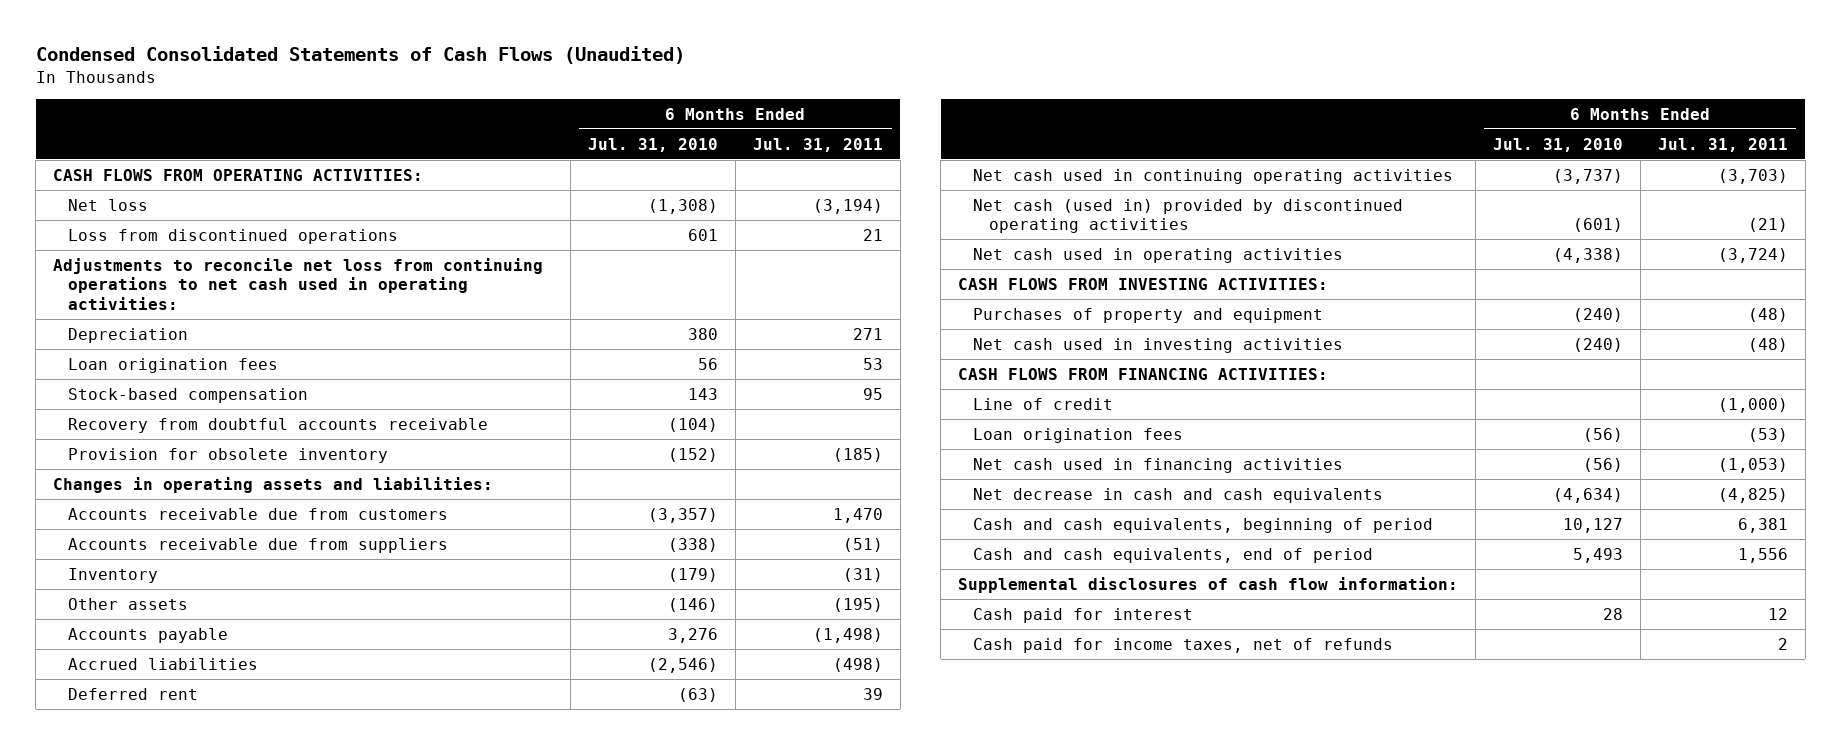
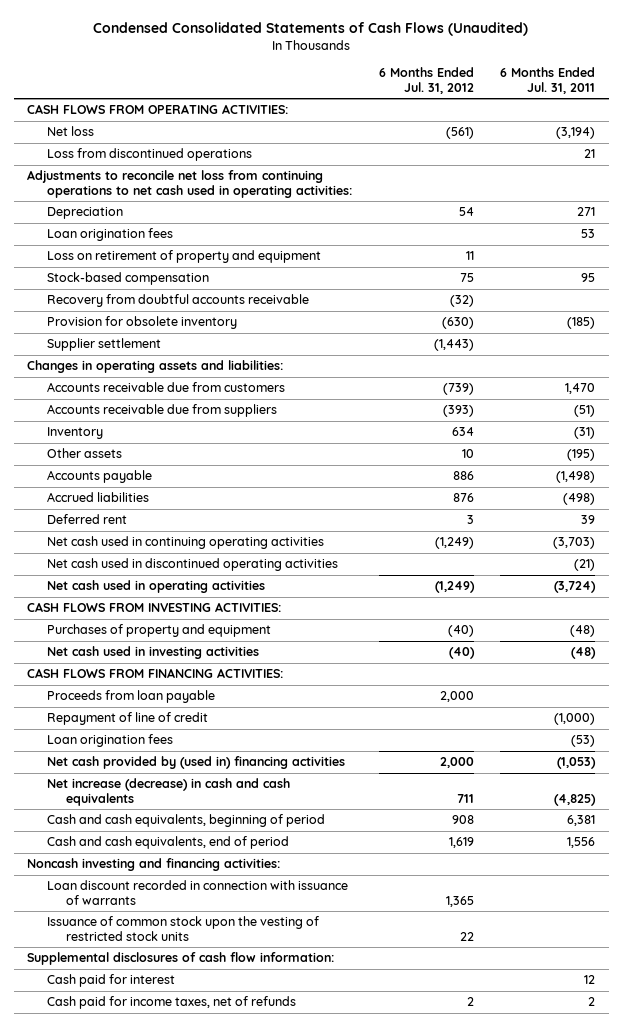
[588,137,719,152] Jul. 31, 2010 -> none
none -> [378,67,474,94] 6 Months Ended Jul. 31, 2012
none -> [46,250,321,264] Loss on retirement of property and equipment
none -> [46,338,161,352] Supplier settlement
[973,198,1404,234] Net cash (used in) provided by discontinued operating activities -> [46,558,338,572] Net cash used in discontinued operating activities
none -> [46,690,215,704] Proceeds from loan payable
[973,397,1114,410] Line of credit -> [46,712,208,726] Repayment of line of credit
[973,457,1344,473] Net cash used in financing activities -> [46,756,345,770] Net cash provided by (used in) financing activities
[973,487,1384,503] Net decrease in cash and cash equivalents -> [46,778,290,806] Net increase (decrease) in cash and cash equivalents
none -> [27,858,281,872] Noncash investing and financing activities:
none -> [46,880,348,905] Loan discount recorded in connection with issuance of warrants
none -> [46,916,319,941] Issuance of common stock upon the vesting of restricted stock units

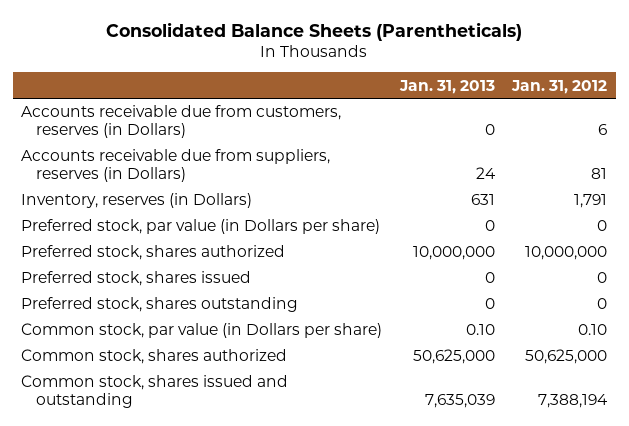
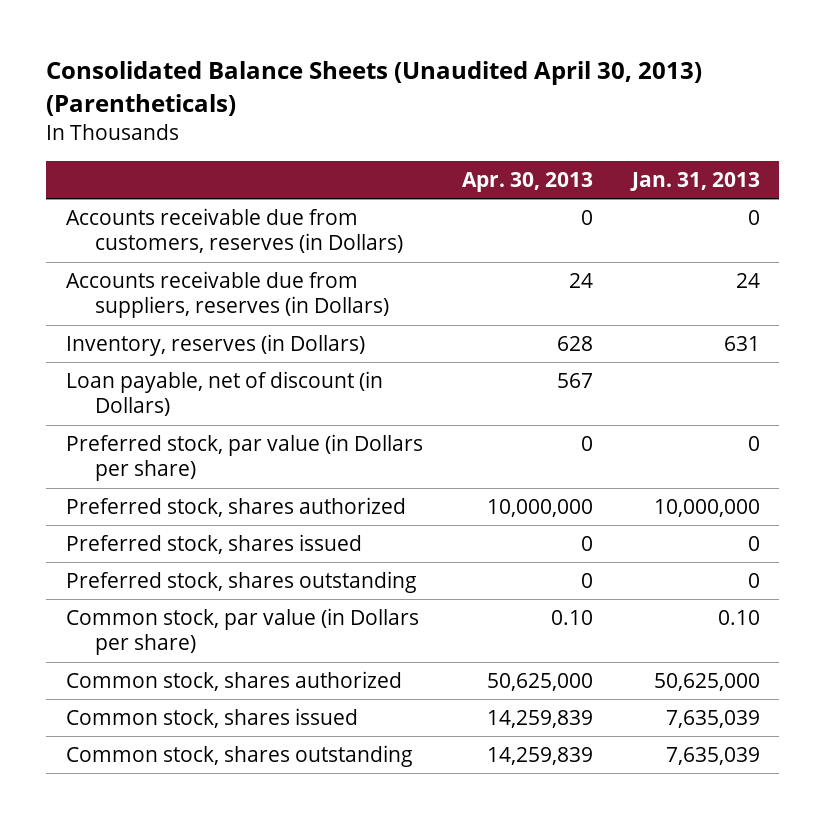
[106,21,523,41] Consolidated Balance Sheets (Parentheticals) -> [46,60,703,116] Consolidated Balance Sheets (Unaudited April 30, 2013) (Parentheticals)
[511,79,608,94] Jan. 31, 2012 -> none
none -> [461,172,593,193] Apr. 30, 2013
none -> [65,371,383,417] Loan payable, net of discount (in Dollars)
[21,375,289,409] Common stock, shares issued and outstanding -> [65,708,358,729] Common stock, shares issued
none -> [65,745,413,768] Common stock, shares outstanding

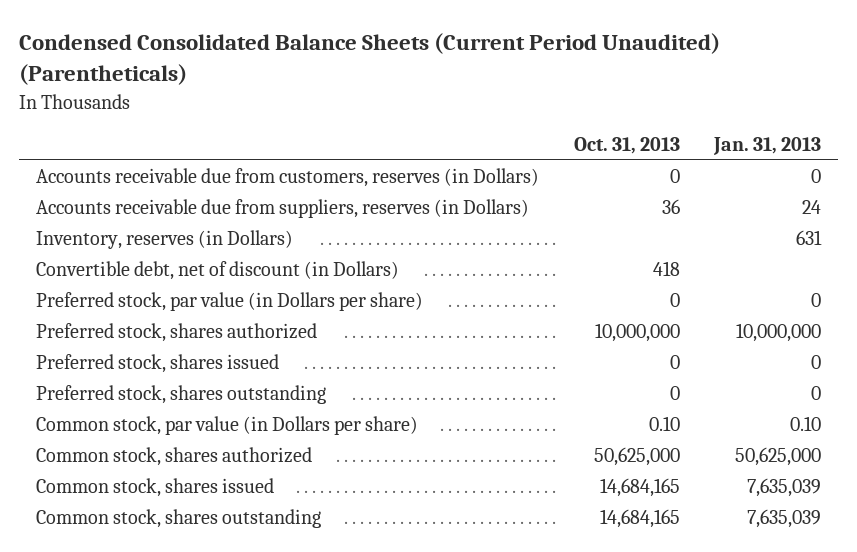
[46,60,703,116] Consolidated Balance Sheets (Unaudited April 30, 2013) (Parentheticals) -> [19,33,721,86] Condensed Consolidated Balance Sheets (Current Period Unaudited) (Parentheticals)
[461,172,593,193] Apr. 30, 2013 -> none
none -> [573,136,680,154] Oct. 31, 2013
[65,371,383,417] Loan payable, net of discount (in Dollars) -> [36,261,400,281] Convertible debt, net of discount (in Dollars)

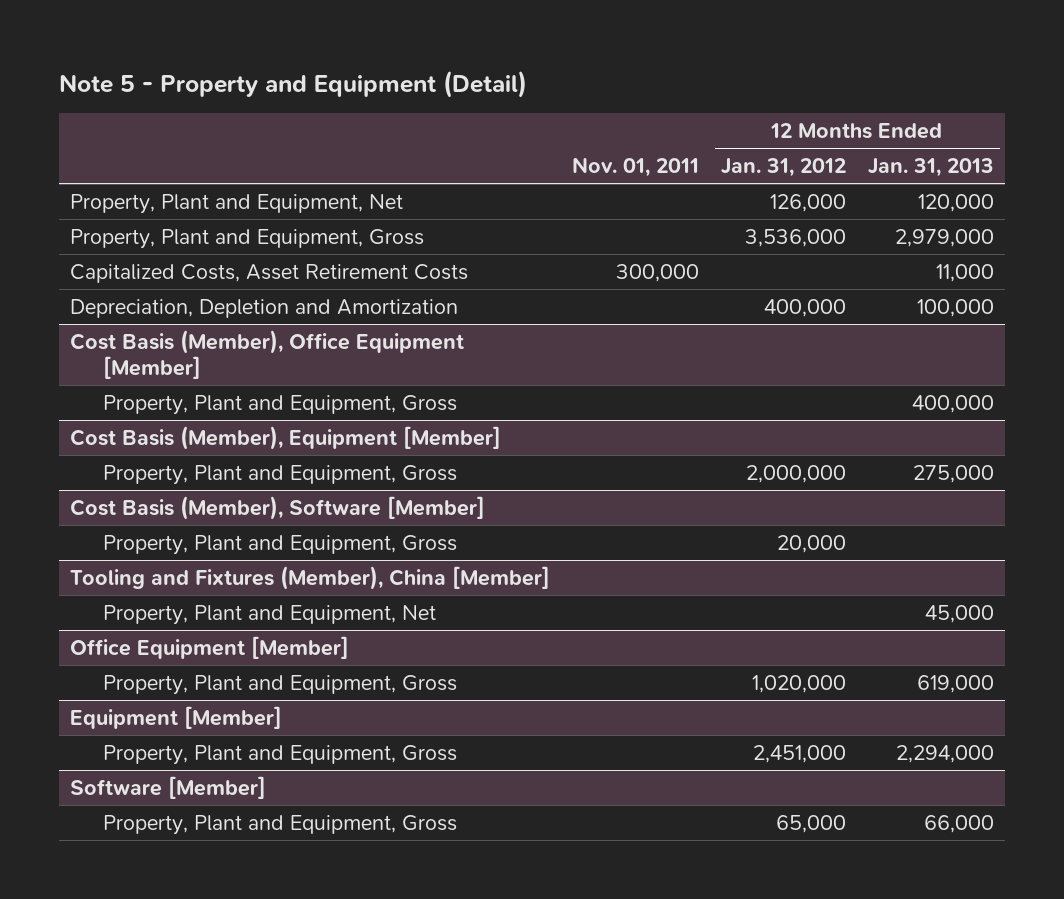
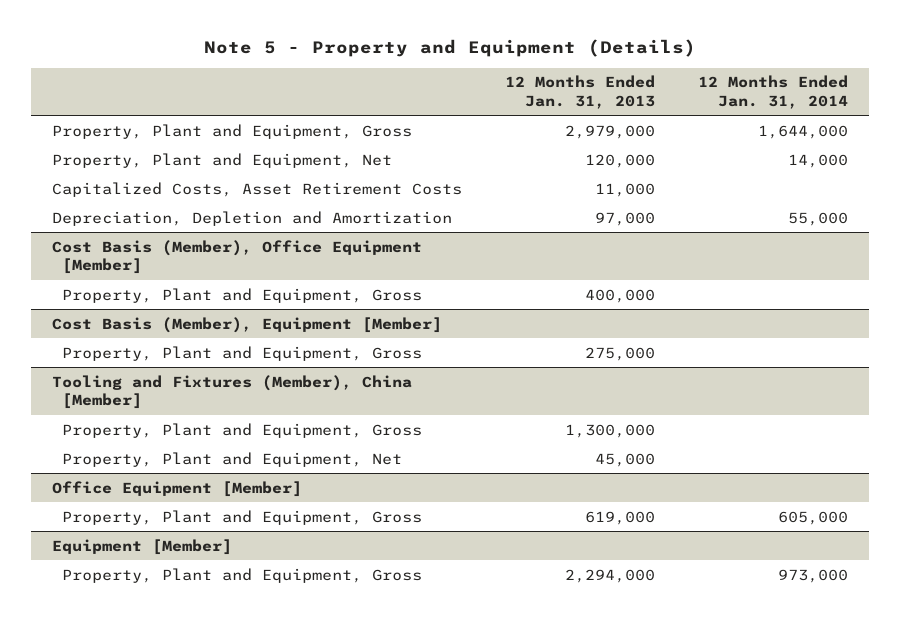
[58,69,527,98] Note 5 - Property and Equipment (Detail) -> [203,39,696,58] Note 5 - Property and Equipment (Details)
[571,156,699,177] Nov. 01, 2011 -> none
[720,157,846,177] Jan. 31, 2012 -> none
none -> [697,75,848,109] 12 Months Ended Jan. 31, 2014
[69,193,403,214] Property, Plant and Equipment, Net -> [52,152,393,168] Property, Plant and Equipment, Net
[917,298,995,317] 100,000 -> [594,211,655,226] 97,000
[69,495,485,520] Cost Basis (Member), Software [Member] -> none
[103,534,458,555] Property, Plant and Equipment, Gross -> none
none -> [62,422,423,438] Property, Plant and Equipment, Gross
[69,775,266,799] Software [Member] -> none
[103,814,458,835] Property, Plant and Equipment, Gross -> none

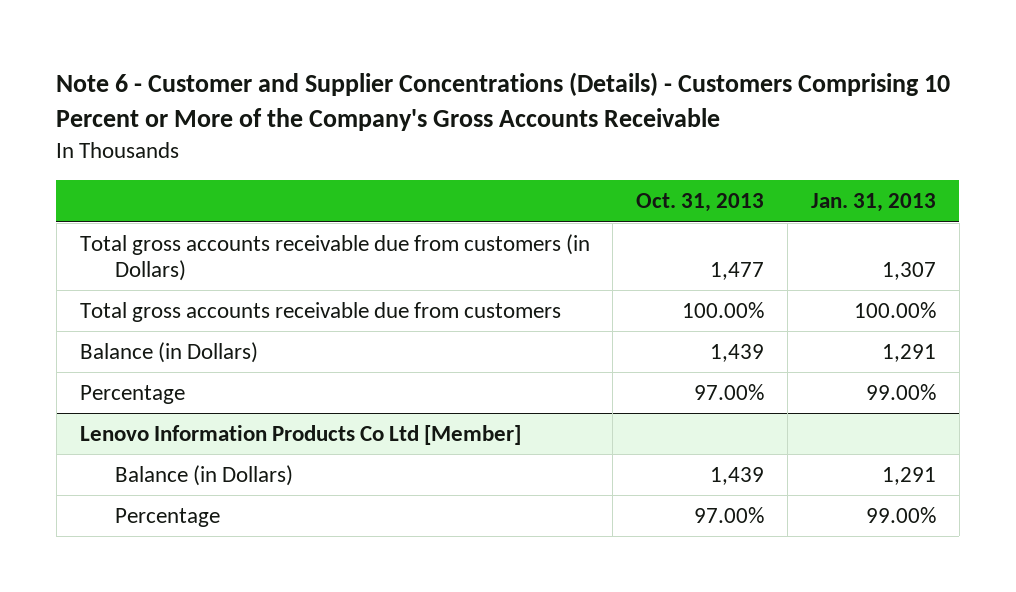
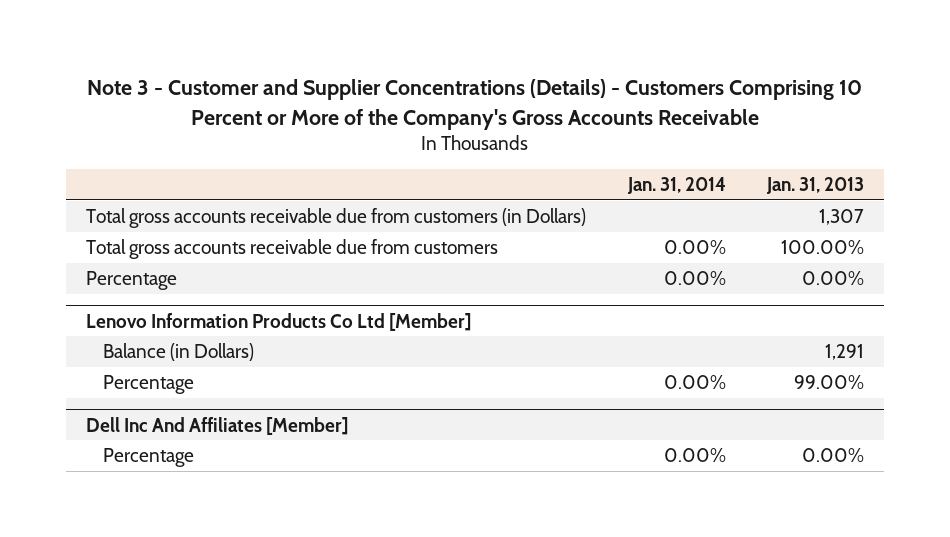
[56,71,951,132] Note 6 - Customer and Supplier Concentrations (Details) - Customers Comprising 10 Percent or More of the Company's Gross Accounts Receivable -> [87,79,863,130] Note 3 - Customer and Supplier Concentrations (Details) - Customers Comprising 10 Percent or More of the Company's Gross Accounts Receivable
[636,193,765,213] Oct. 31, 2013 -> none
none -> [626,176,726,194] Jan. 31, 2014
[79,341,258,363] Balance (in Dollars) -> none
[865,383,936,400] 99.00% -> [801,270,864,285] 0.00%
none -> [86,416,349,435] Dell Inc And Affiliates [Member]
none -> [102,447,194,467] Percentage

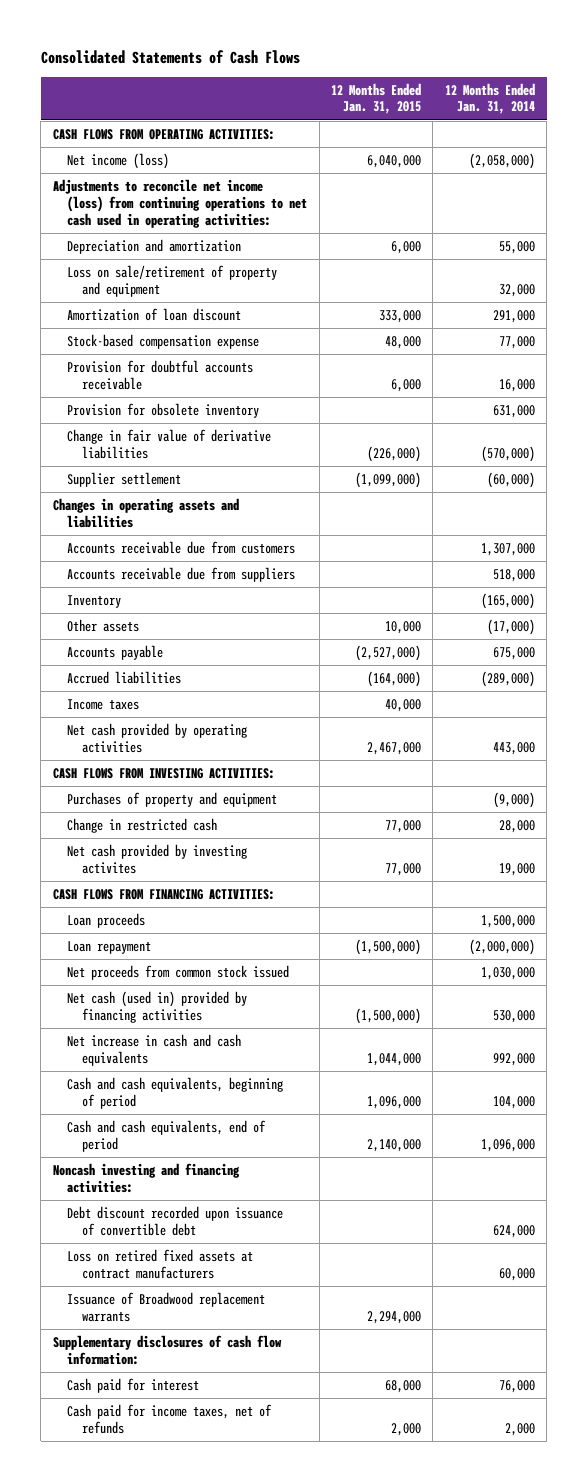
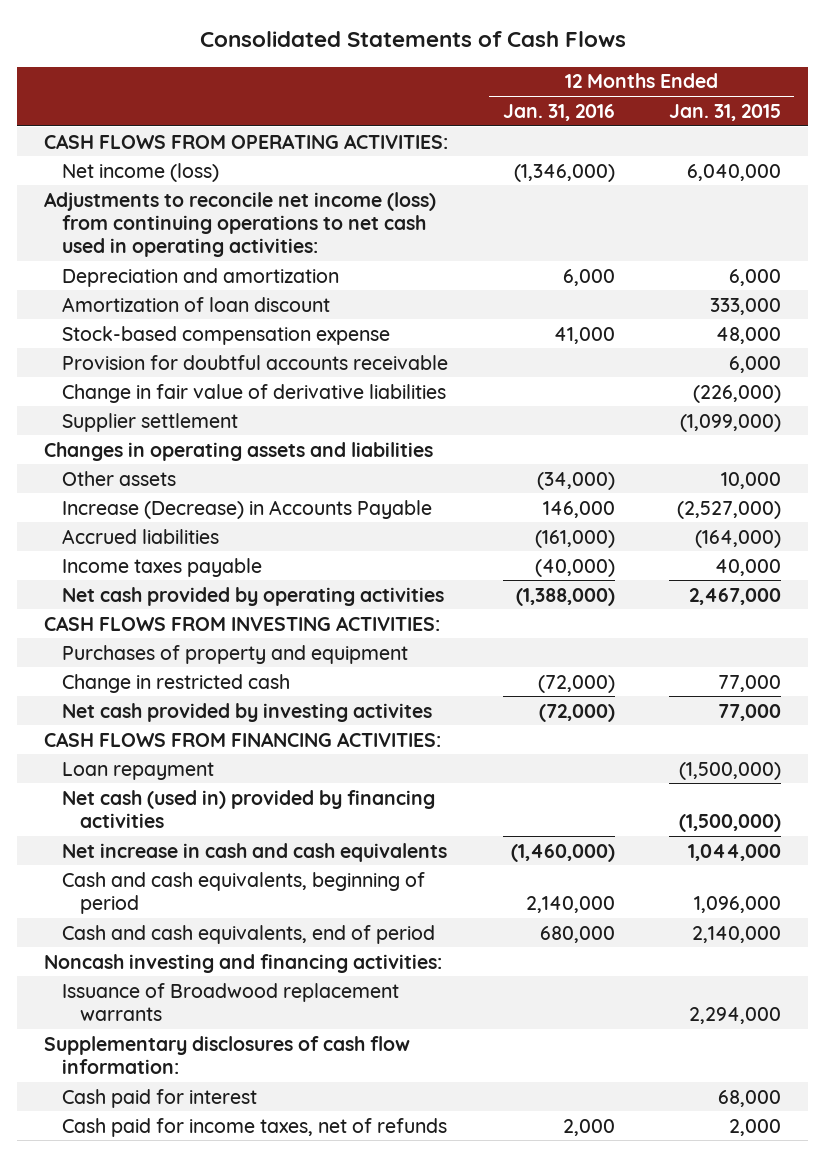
[444,82,535,115] 12 Months Ended Jan. 31, 2014 -> none
none -> [502,103,615,121] Jan. 31, 2016
[67,264,278,297] Loss on sale/retirement of property and equipment -> none
[67,402,260,418] Provision for obsolete inventory -> none
[67,540,296,554] Accounts receivable due from customers -> none
[67,566,296,582] Accounts receivable due from suppliers -> none
[67,594,122,608] Inventory -> none
[67,644,164,660] Accounts payable -> [62,499,433,519] Increase (Decrease) in Accounts Payable
[67,698,140,710] Income taxes -> [62,557,263,577] Income taxes payable
[67,912,146,928] Loan proceeds -> none
[67,964,290,980] Net proceeds from common stock issued -> none
[67,1205,284,1236] Debt discount recorded upon issuance of convertible debt -> none
[67,1248,254,1279] Loss on retired fixed assets at contract manufacturers -> none

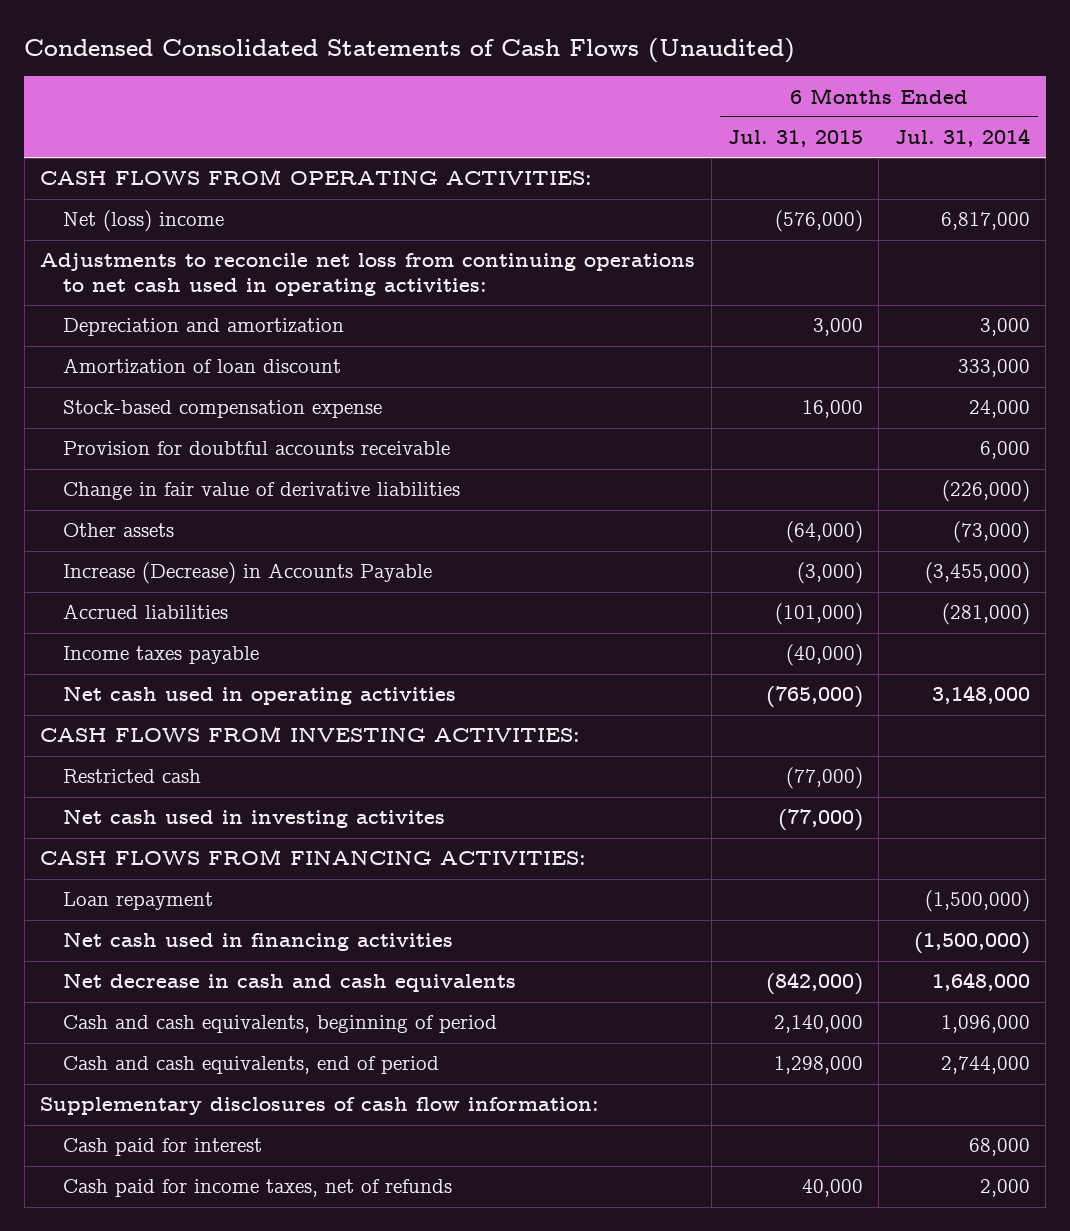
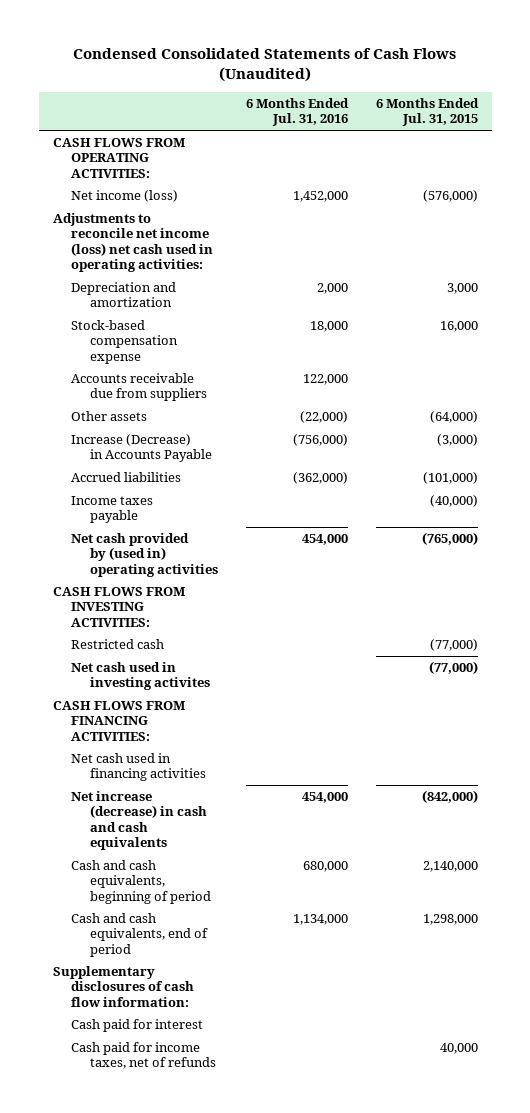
[894,128,1030,148] Jul. 31, 2014 -> none
none -> [245,98,349,127] 6 Months Ended Jul. 31, 2016
[63,210,225,233] Net (loss) income -> [71,190,179,203] Net income (loss)
[40,253,696,296] Adjustments to reconcile net loss from continuing operations to net cash used in operating activities: -> [52,213,214,272] Adjustments to reconcile net income (loss) net cash used in operating activities:
[63,358,342,375] Amortization of loan discount -> none
[63,441,451,456] Provision for doubtful accounts receivable -> none
[63,482,461,501] Change in fair value of derivative liabilities -> none
none -> [71,373,207,402] Accounts receivable due from suppliers
[63,686,457,706] Net cash used in operating activities -> [71,533,218,577] Net cash provided by (used in) operating activities
[63,892,214,911] Loan repayment -> none
[63,973,517,993] Net decrease in cash and cash equivalents -> [71,791,207,850] Net increase (decrease) in cash and cash equivalents

